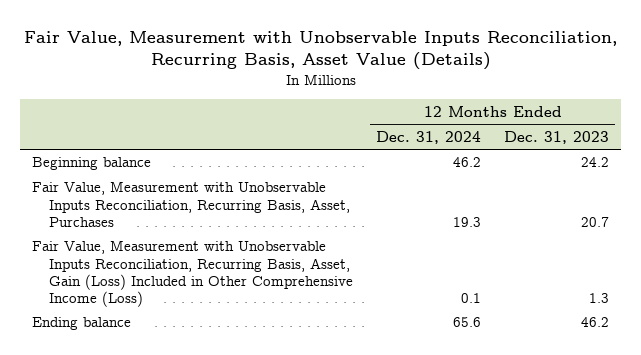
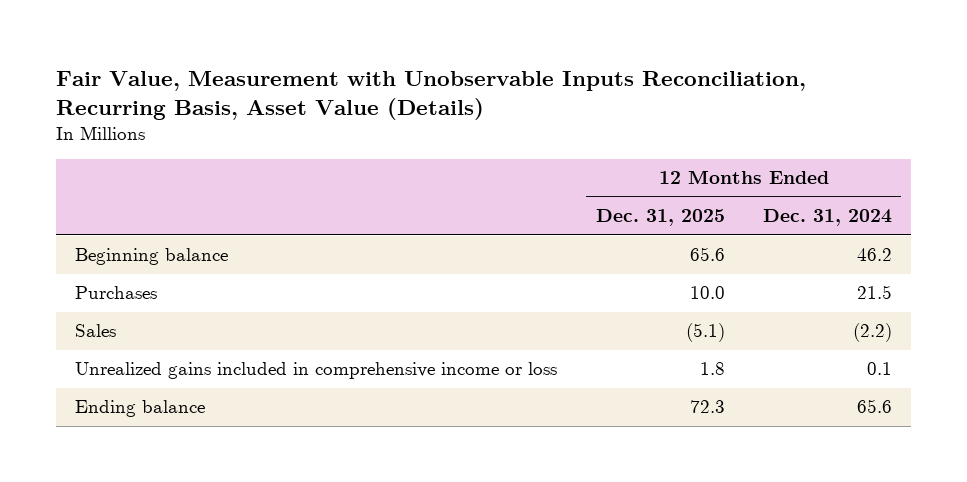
[504,130,610,144] Dec. 31, 2023 -> none
none -> [595,209,725,227] Dec. 31, 2025
[31,181,351,227] Fair Value, Measurement with Unobservable Inputs Reconciliation, Recurring Basis, Asset, Purchases -> none
none -> [75,286,158,300] Purchases
none -> [75,324,117,338] Sales
[31,240,354,307] Fair Value, Measurement with Unobservable Inputs Reconciliation, Recurring Basis, Asset, Gain (Loss) Included in Other Comprehensive Income (Loss) -> [75,362,558,380] Unrealized gains included in comprehensive income or loss

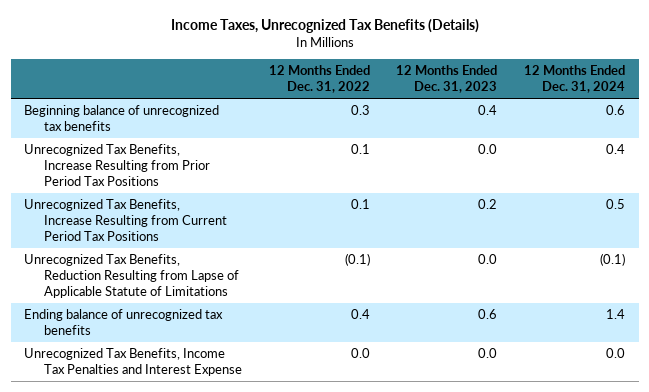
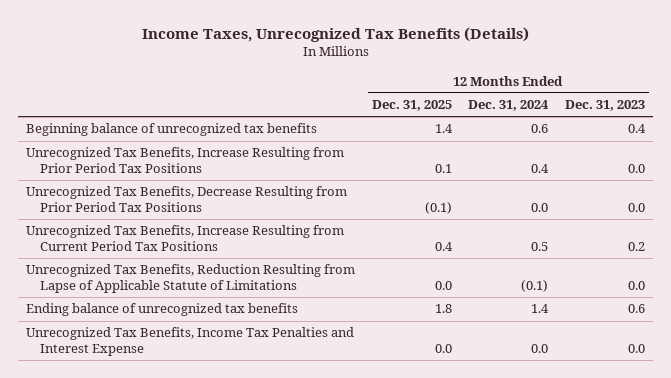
[268,64,370,93] 12 Months Ended Dec. 31, 2022 -> none
none -> [371,100,452,112] Dec. 31, 2025
none -> [26,186,348,212] Unrecognized Tax Benefits, Decrease Resulting from Prior Period Tax Positions

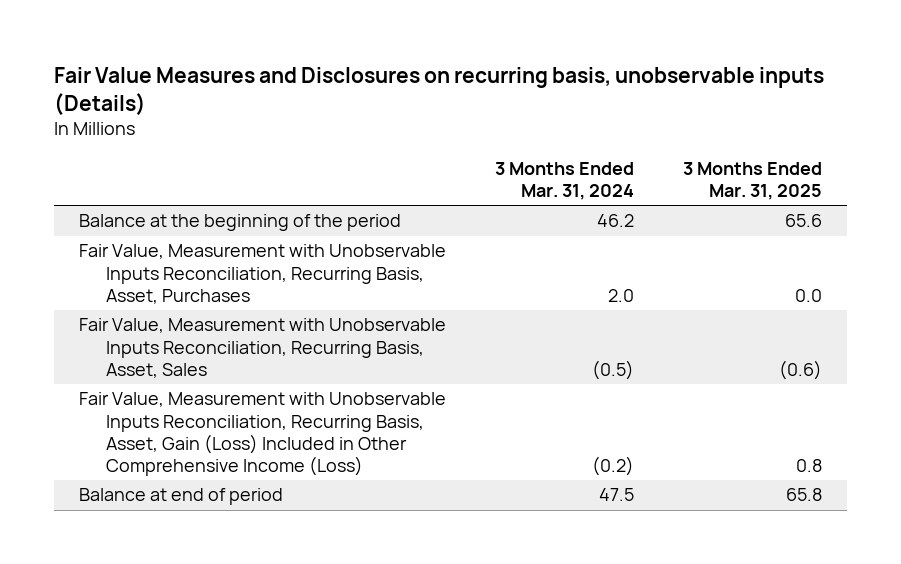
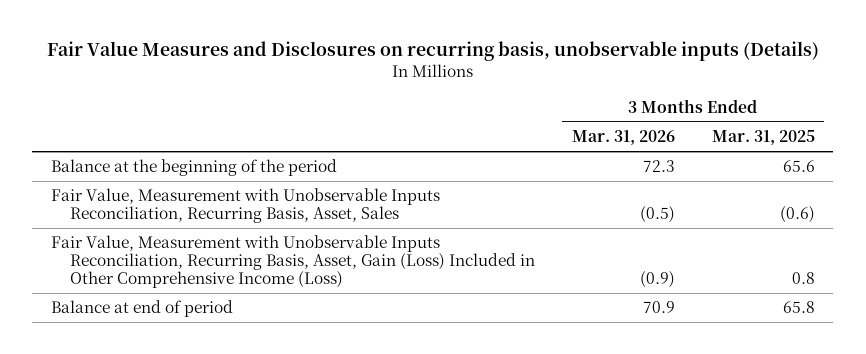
[495,161,635,201] 3 Months Ended Mar. 31, 2024 -> none
none -> [571,129,675,145] Mar. 31, 2026
[78,244,446,304] Fair Value, Measurement with Unobservable Inputs Reconciliation, Recurring Basis, Asset, Purchases -> none

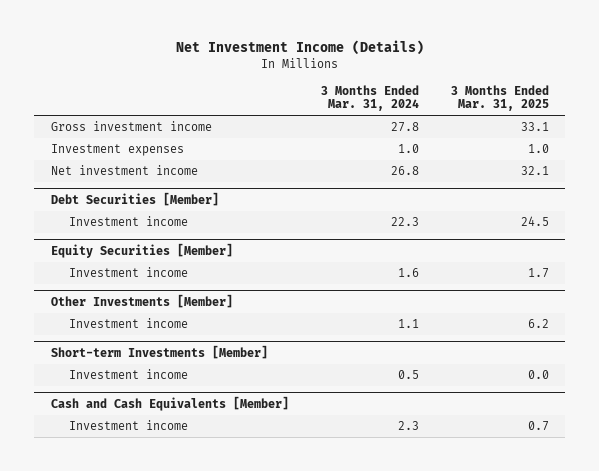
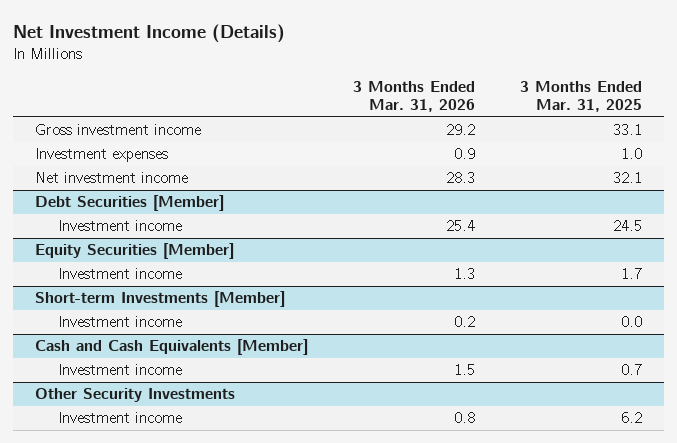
[320,84,419,112] 3 Months Ended Mar. 31, 2024 -> none
none -> [353,81,476,113] 3 Months Ended Mar. 31, 2026
[50,293,233,308] Other Investments [Member] -> none
[68,318,188,329] Investment income -> none
none -> [35,388,236,403] Other Security Investments
none -> [58,412,183,424] Investment income

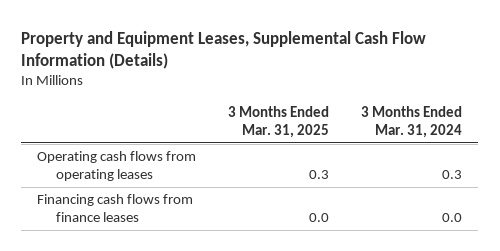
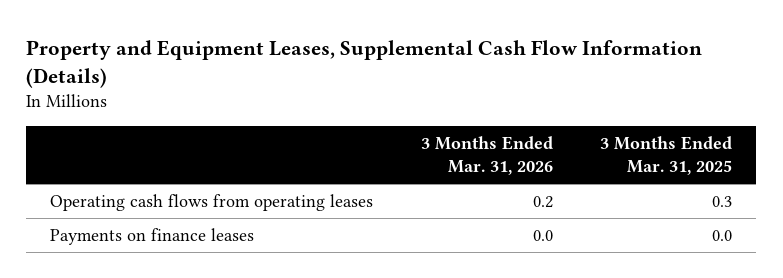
[361,105,463,139] 3 Months Ended Mar. 31, 2024 -> none
none -> [420,135,553,176] 3 Months Ended Mar. 31, 2026
[37,193,194,223] Financing cash flows from finance leases -> [50,228,255,246] Payments on finance leases

